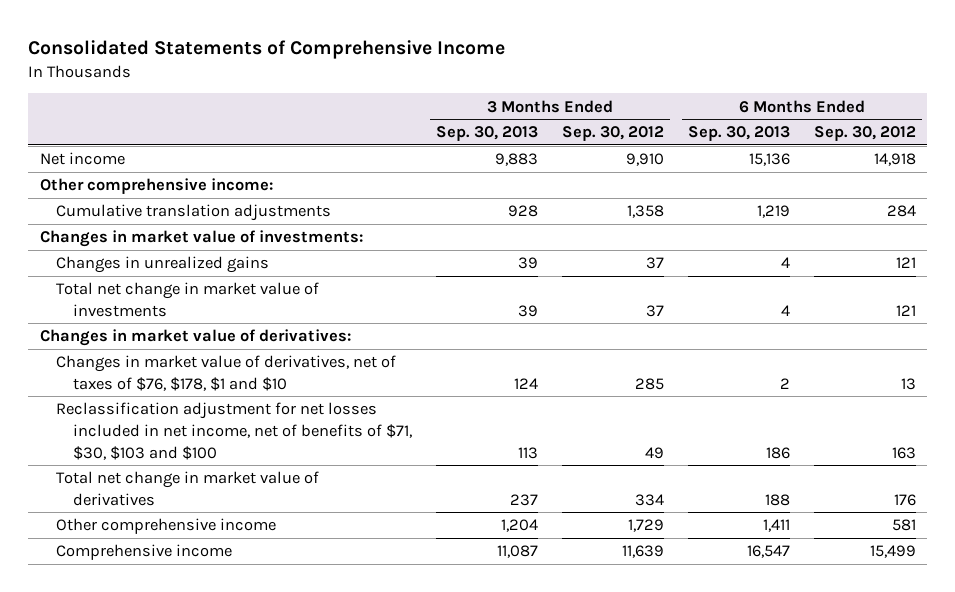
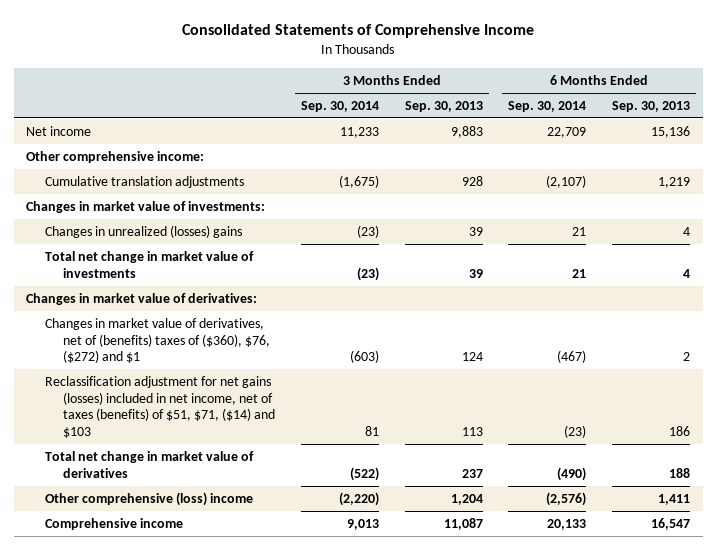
[561,126,664,142] Sep. 30, 2012 -> none
[813,126,916,142] Sep. 30, 2012 -> none
none -> [301,101,380,113] Sep. 30, 2014
none -> [508,101,587,113] Sep. 30, 2014
[56,256,270,274] Changes in unrealized gains -> [44,224,242,238] Changes in unrealized (losses) gains
[56,355,397,391] Changes in market value of derivatives, net of taxes of $76, $178, $1 and $10 -> [44,317,271,364] Changes in market value of derivatives, net of (benefits) taxes of ($360), $76, ($272) and $1
[56,402,412,460] Reclassification adjustment for net losses included in net income, net of benefits of $71, $30, $103 and $100 -> [44,375,276,438] Reclassification adjustment for net gains (losses) included in net income, net of taxes (benefits) of $51, $71, ($14) and $103
[56,518,277,535] Other comprehensive income -> [44,491,253,506] Other comprehensive (loss) income

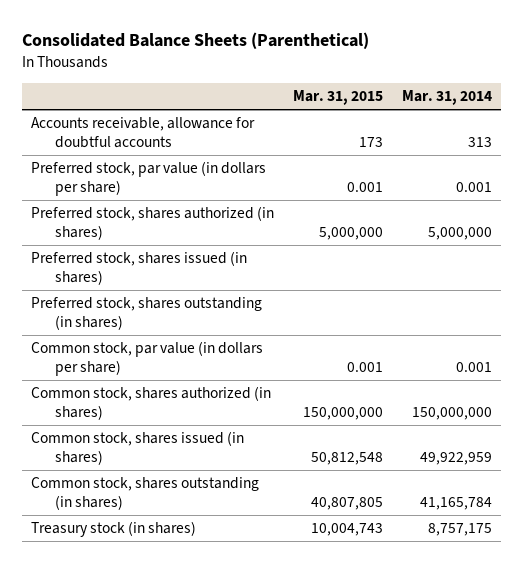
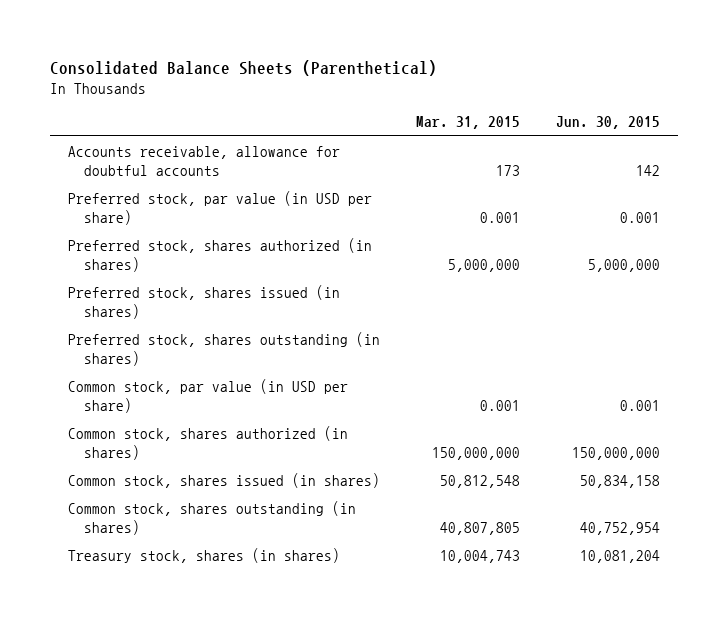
[401,90,492,106] Mar. 31, 2014 -> none
none -> [555,116,660,130] Jun. 30, 2015
[31,161,267,197] Preferred stock, par value (in dollars per share) -> [67,190,372,225] Preferred stock, par value (in USD per share)
[31,341,264,377] Common stock, par value (in dollars per share) -> [67,378,348,413] Common stock, par value (in USD per share)
[31,521,197,538] Treasury stock (in shares) -> [67,547,340,563] Treasury stock, shares (in shares)

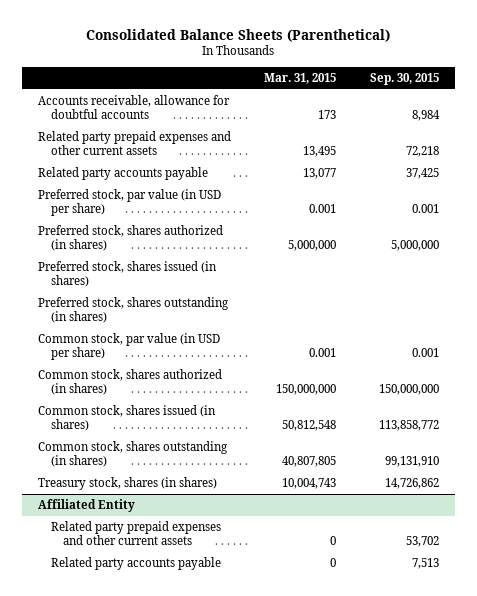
[555,116,660,130] Jun. 30, 2015 -> none
none -> [369,72,439,85] Sep. 30, 2015
none -> [38,131,232,156] Related party prepaid expenses and other current assets
none -> [38,167,209,181] Related party accounts payable
none -> [38,499,136,513] Affiliated Entity
none -> [50,521,221,546] Related party prepaid expenses and other current assets
none -> [50,557,221,571] Related party accounts payable

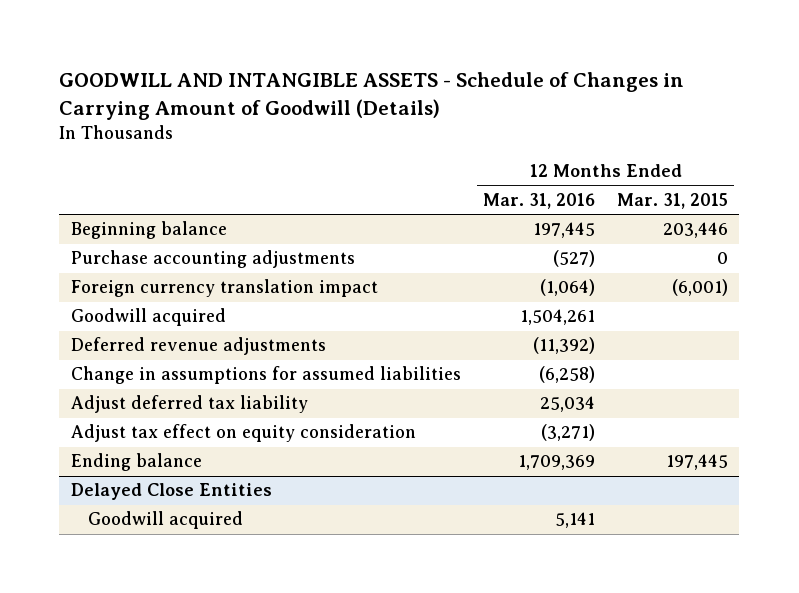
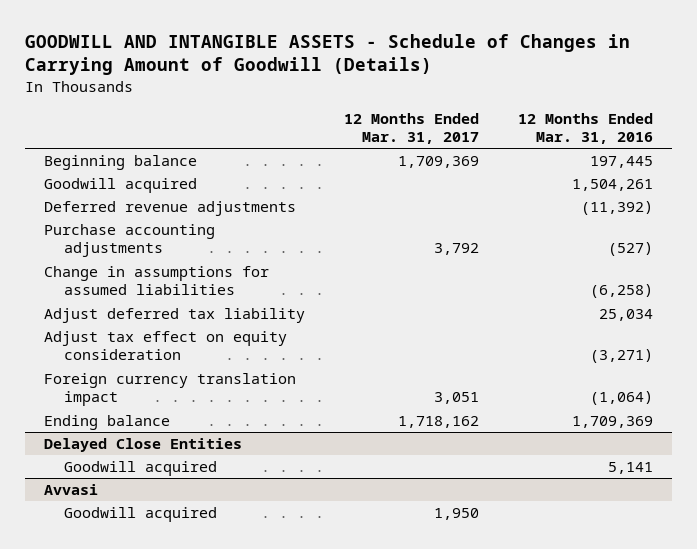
[617,193,729,210] Mar. 31, 2015 -> none
none -> [343,112,479,145] 12 Months Ended Mar. 31, 2017
[70,250,355,269] Purchase accounting adjustments -> [43,224,215,258] Purchase accounting adjustments
[70,279,378,298] Foreign currency translation impact -> [43,373,296,407] Foreign currency translation impact
none -> [43,484,98,496] Avvasi
none -> [64,507,218,523] Goodwill acquired

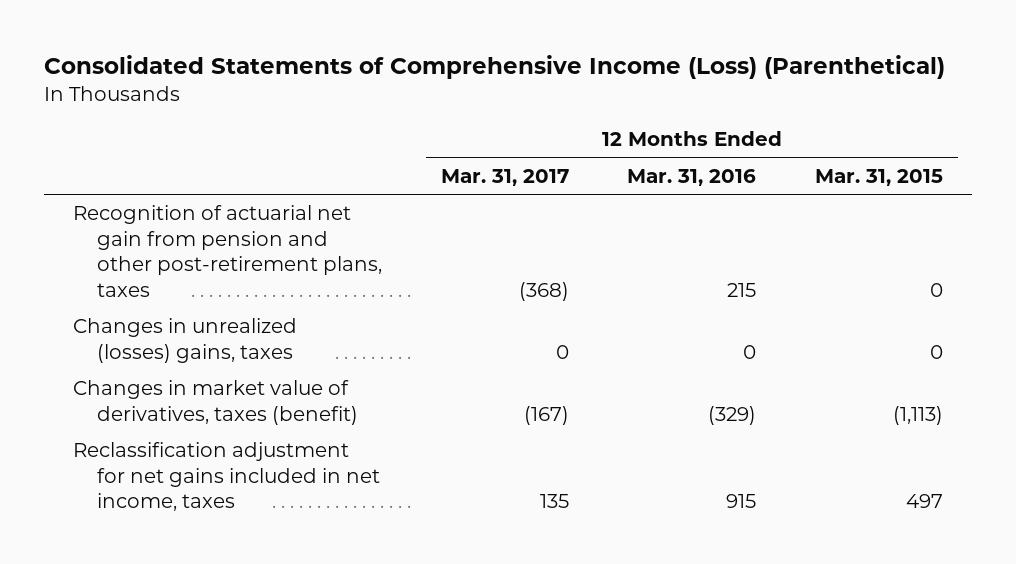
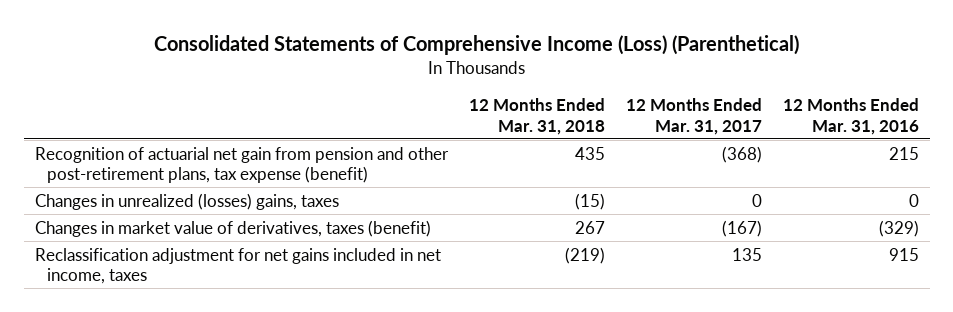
[814,168,943,186] Mar. 31, 2015 -> none
none -> [468,97,605,135] 12 Months Ended Mar. 31, 2018
[72,205,383,297] Recognition of actuarial net gain from pension and other post-retirement plans, taxes -> [34,146,449,184] Recognition of actuarial net gain from pension and other post-retirement plans, tax expense (benefit)

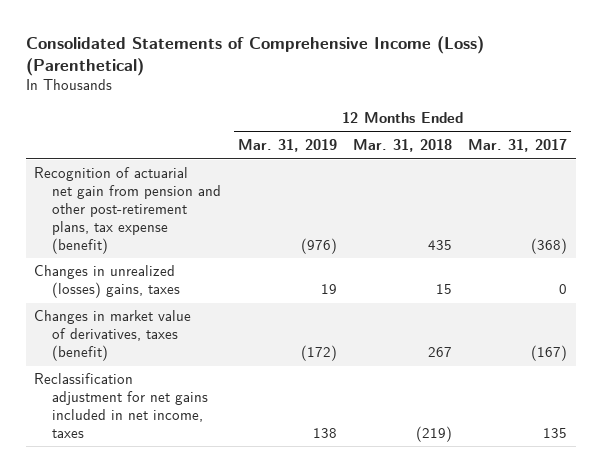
[782,97,919,135] 12 Months Ended Mar. 31, 2016 -> none
none -> [237,139,337,153] Mar. 31, 2019
[574,192,605,210] (15) -> [436,284,453,295] 15

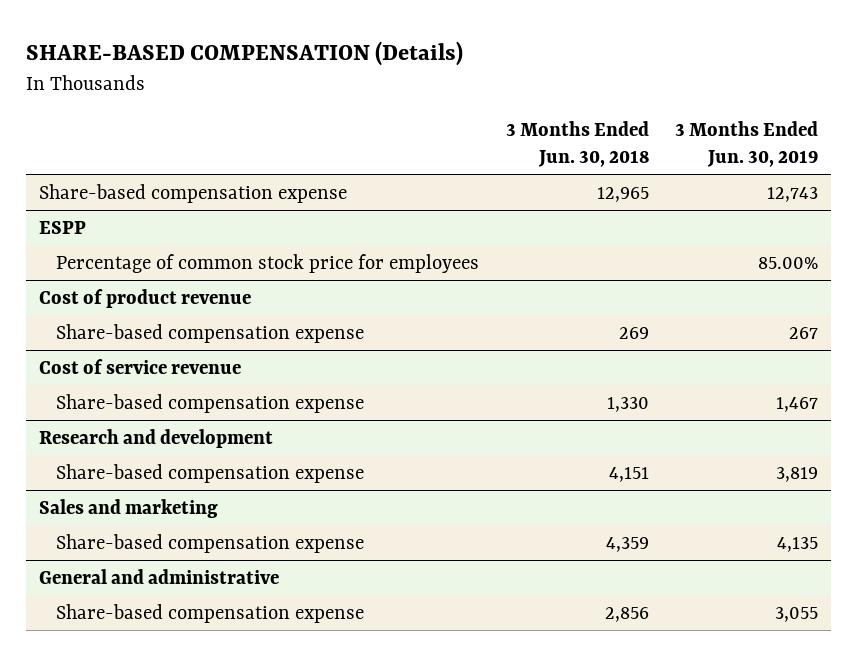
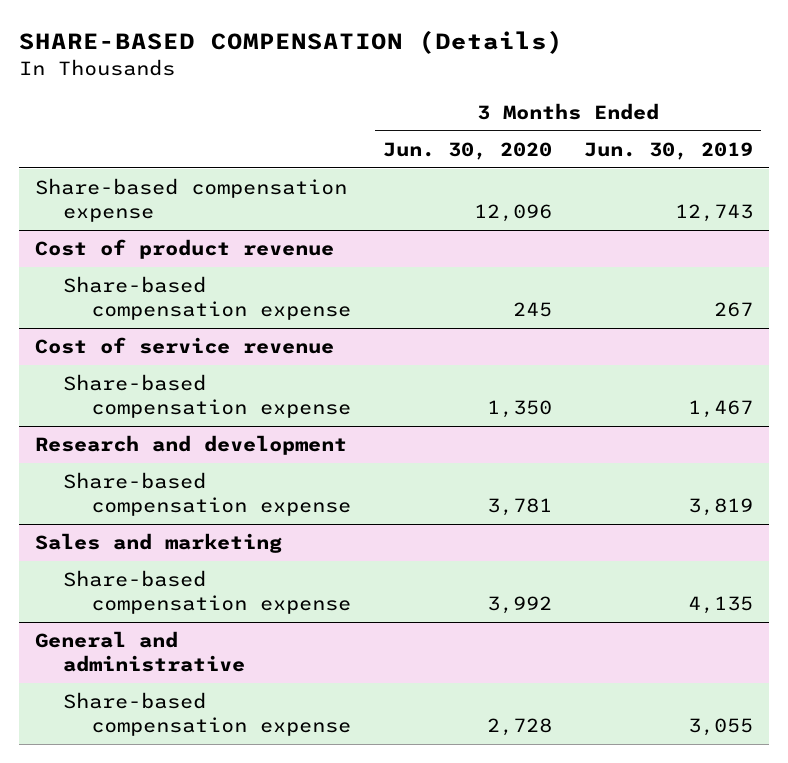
[505,120,649,167] 3 Months Ended Jun. 30, 2018 -> none
none -> [383,142,553,161] Jun. 30, 2020
[39,220,87,234] ESPP -> none
[56,253,480,273] Percentage of common stock price for employees -> none

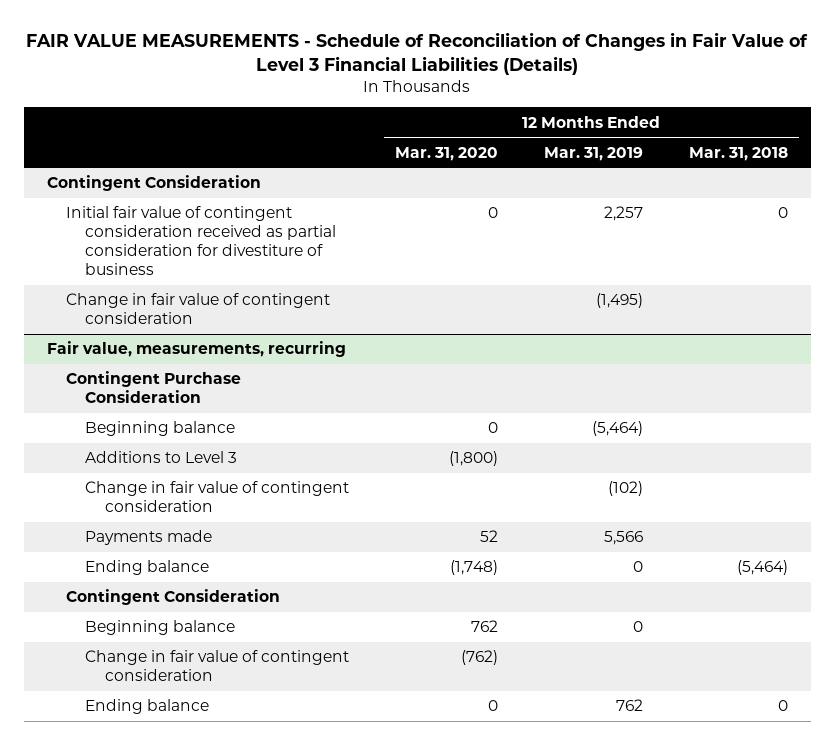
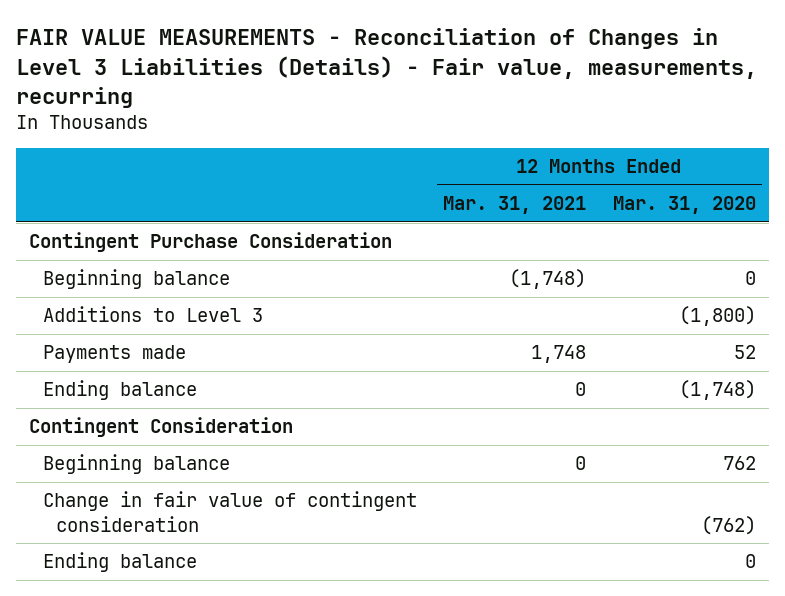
[26,32,809,76] FAIR VALUE MEASUREMENTS - Schedule of Reconciliation of Changes in Fair Value of Level 3 Financial Liabilities (Details) -> [16,28,758,108] FAIR VALUE MEASUREMENTS - Reconciliation of Changes in Level 3 Liabilities (Details) - Fair value, measurements, recurring
[543,146,643,161] Mar. 31, 2019 -> none
[688,146,788,161] Mar. 31, 2018 -> none
none -> [443,196,587,215] Mar. 31, 2021
[46,175,261,192] Contingent Consideration -> none
[65,206,337,276] Initial fair value of contingent consideration received as partial consideration for divestiture of business -> none
[65,293,330,325] Change in fair value of contingent consideration -> none
[46,341,346,358] Fair value, measurements, recurring -> none
[85,481,350,513] Change in fair value of contingent consideration -> none

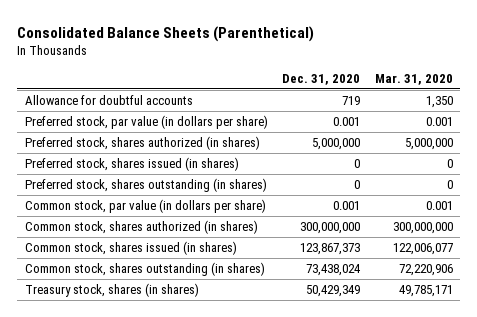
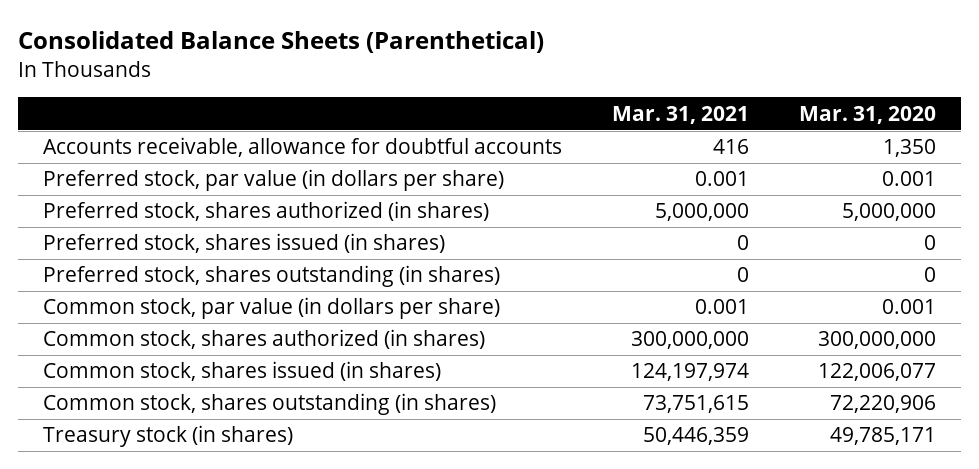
[282,74,361,86] Dec. 31, 2020 -> none
none -> [612,105,750,124] Mar. 31, 2021
[24,94,193,105] Allowance for doubtful accounts -> [42,137,562,158] Accounts receivable, allowance for doubtful accounts
[24,282,199,297] Treasury stock, shares (in shares) -> [42,425,293,448] Treasury stock (in shares)

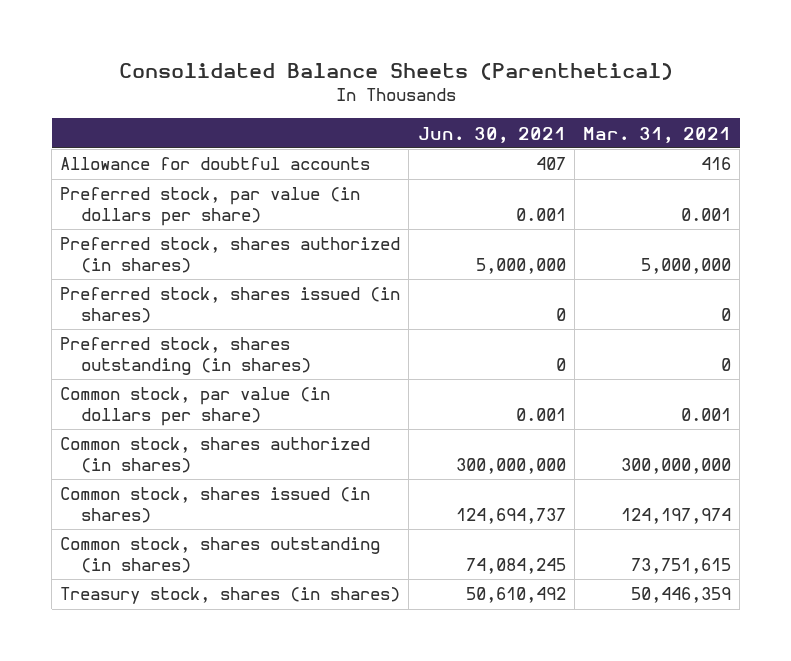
[799,105,937,124] Mar. 31, 2020 -> none
none -> [417,126,566,143] Jun. 30, 2021
[42,137,562,158] Accounts receivable, allowance for doubtful accounts -> [60,157,371,171] Allowance for doubtful accounts
[42,425,293,448] Treasury stock (in shares) -> [60,587,401,605] Treasury stock, shares (in shares)

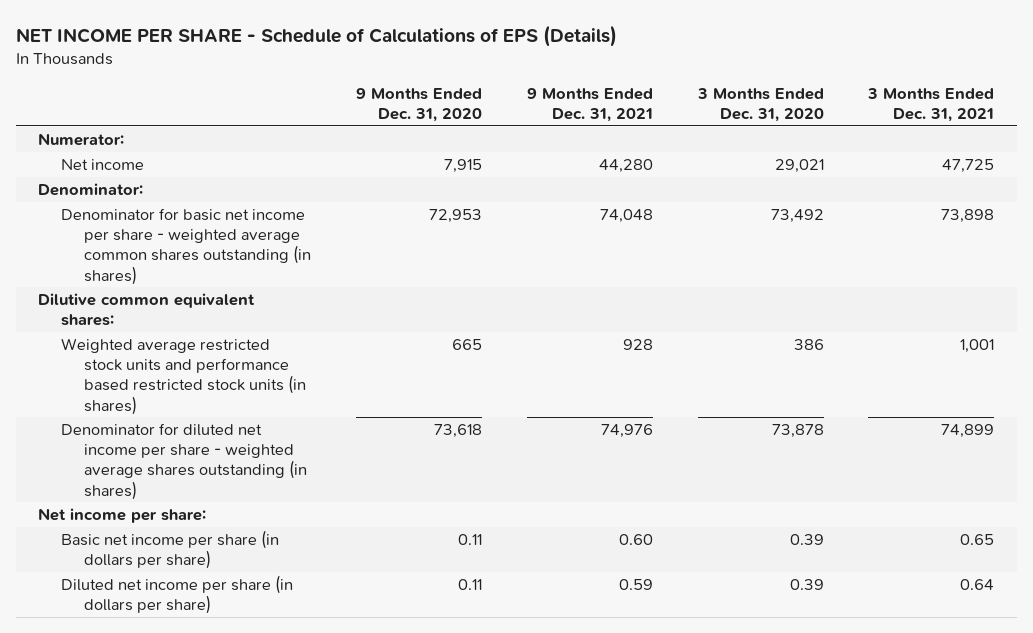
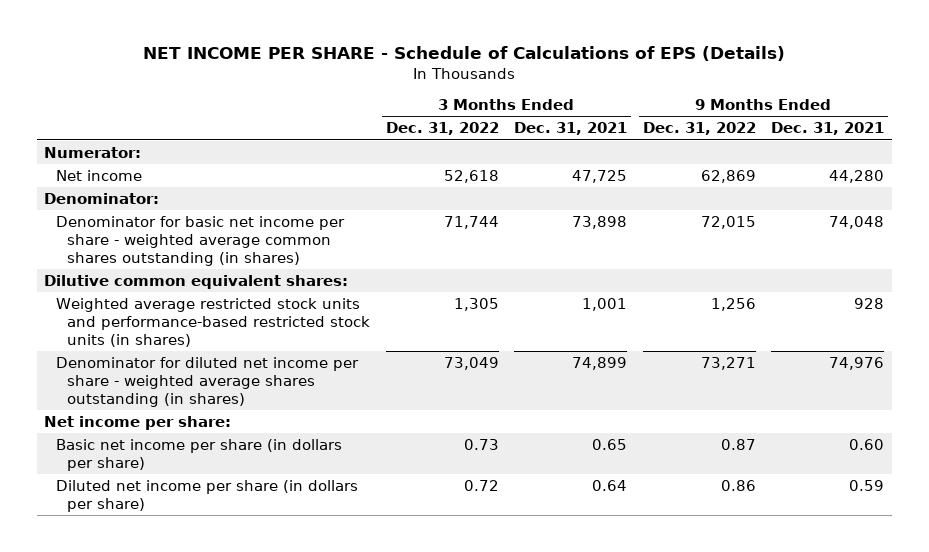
[355,87,482,123] 9 Months Ended Dec. 31, 2020 -> none
[696,87,824,123] 3 Months Ended Dec. 31, 2020 -> none
none -> [385,122,499,136] Dec. 31, 2022
none -> [642,122,756,136] Dec. 31, 2022
[61,338,307,415] Weighted average restricted stock units and performance based restricted stock units (in shares) -> [55,297,371,347] Weighted average restricted stock units and performance-based restricted stock units (in shares)

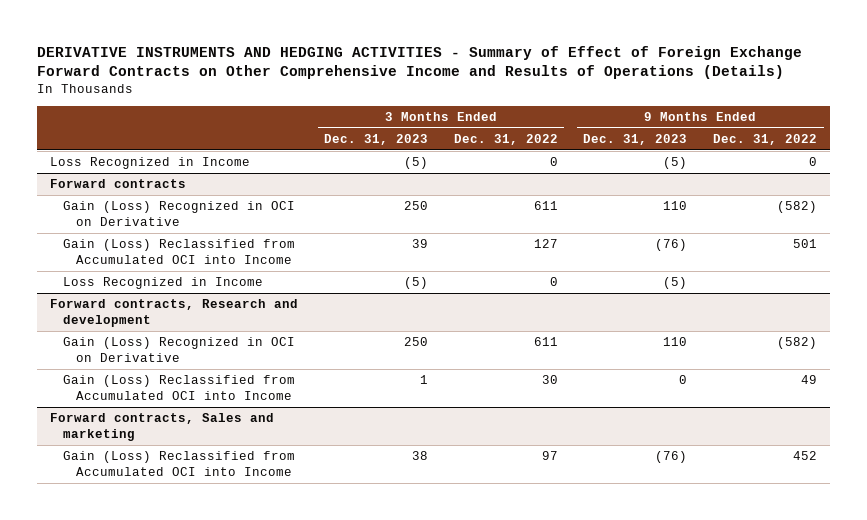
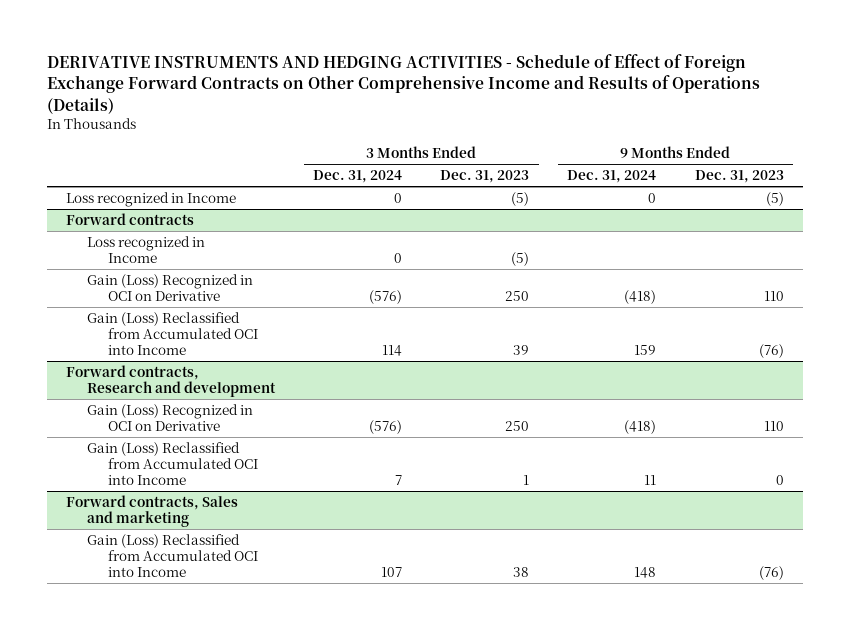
[37,45,803,80] DERIVATIVE INSTRUMENTS AND HEDGING ACTIVITIES - Summary of Effect of Foreign Exchange Forward Contracts on Other Comprehensive Income and Results of Operations (Details) -> [47,54,761,114] DERIVATIVE INSTRUMENTS AND HEDGING ACTIVITIES - Schedule of Effect of Foreign Exchange Forward Contracts on Other Comprehensive Income and Results of Operations (Details)
[453,133,558,145] Dec. 31, 2022 -> none
[713,133,818,145] Dec. 31, 2022 -> none
none -> [313,170,403,184] Dec. 31, 2024
none -> [567,170,657,184] Dec. 31, 2024
[50,157,251,170] Loss Recognized in Income -> [66,191,237,207] Loss recognized in Income
none -> [87,235,206,263] Loss recognized in Income
[63,277,264,290] Loss Recognized in Income -> none

